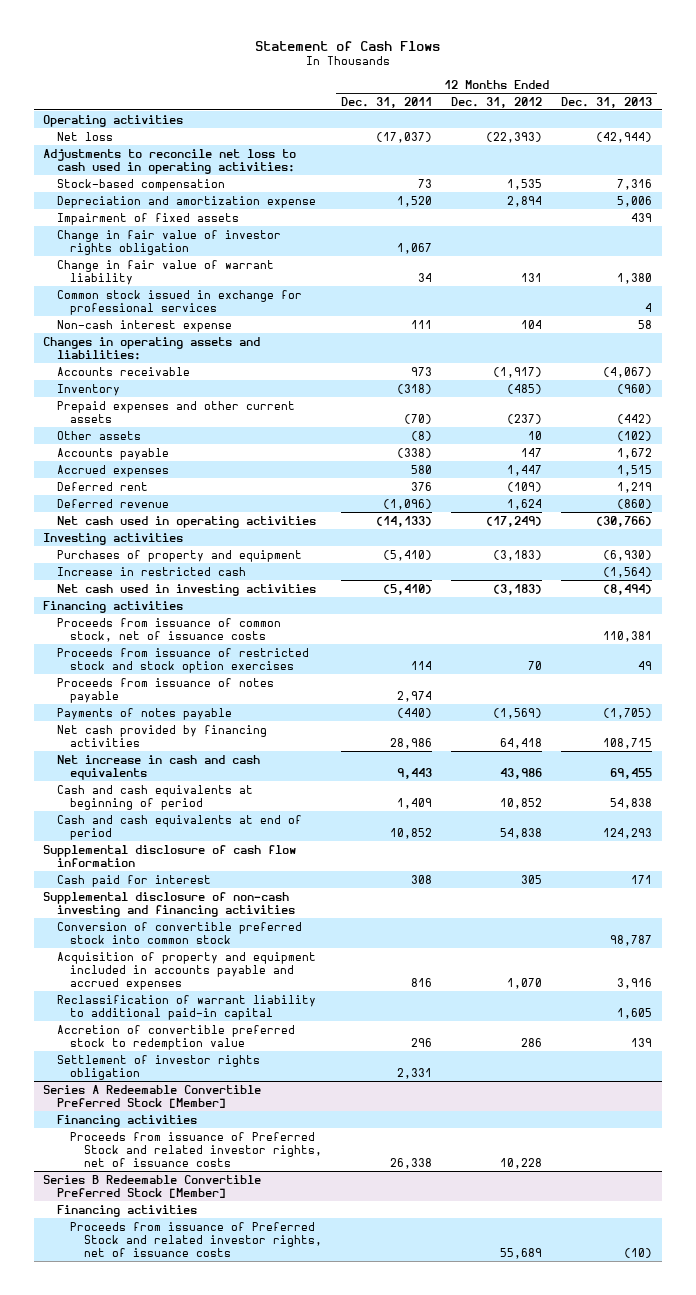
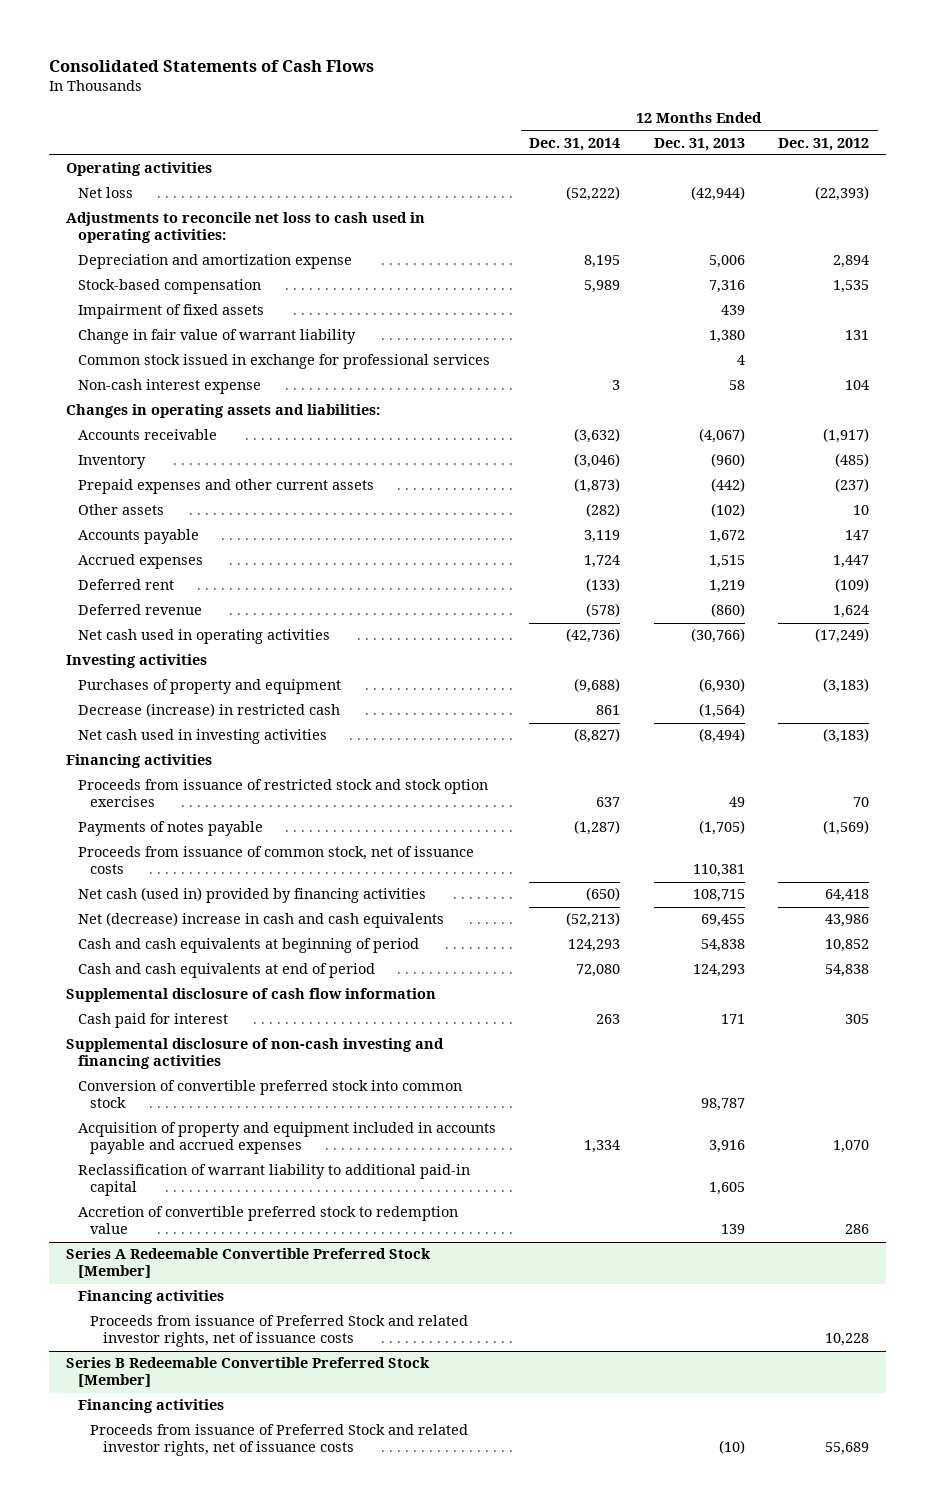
[254,40,440,51] Statement of Cash Flows -> [49,59,375,72] Consolidated Statements of Cash Flows
[340,96,432,108] Dec. 31, 2011 -> none
none -> [529,137,621,151] Dec. 31, 2014
[56,178,225,191] Stock-based compensation -> [78,279,262,295] Stock-based compensation
[56,229,281,255] Change in fair value of investor rights obligation -> none
[56,566,246,576] Increase in restricted cash -> [78,703,341,718] Decrease (increase) in restricted cash
[56,677,274,703] Proceeds from issuance of notes payable -> none
[56,617,281,642] Proceeds from issuance of common stock, net of issuance costs -> [78,846,475,875] Proceeds from issuance of common stock, net of issuance costs
[56,724,267,747] Net cash provided by financing activities -> [78,887,427,904] Net cash (used in) provided by financing activities
[56,754,260,780] Net increase in cash and cash equivalents -> [78,912,445,929] Net (decrease) increase in cash and cash equivalents
[56,1054,260,1080] Settlement of investor rights obligation -> none

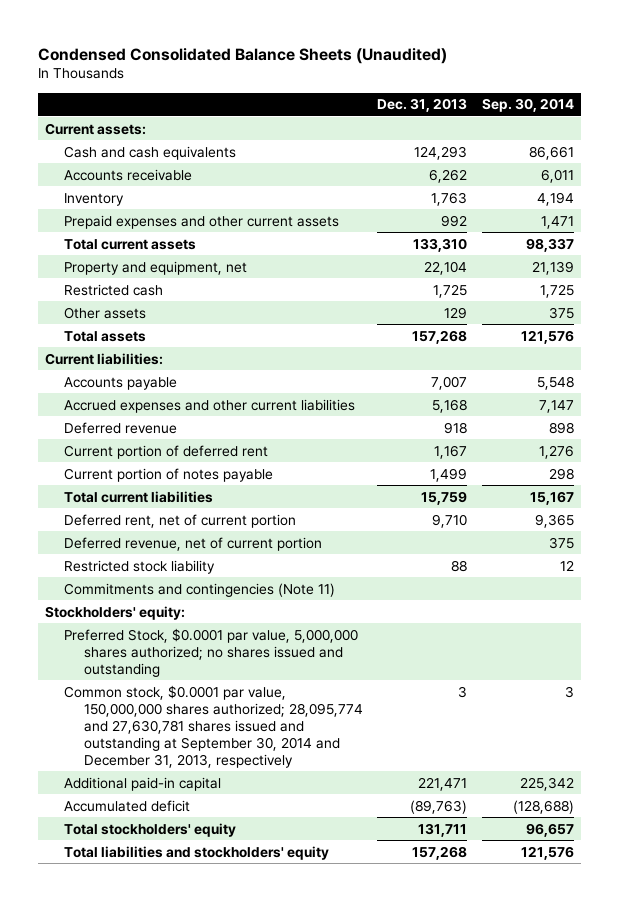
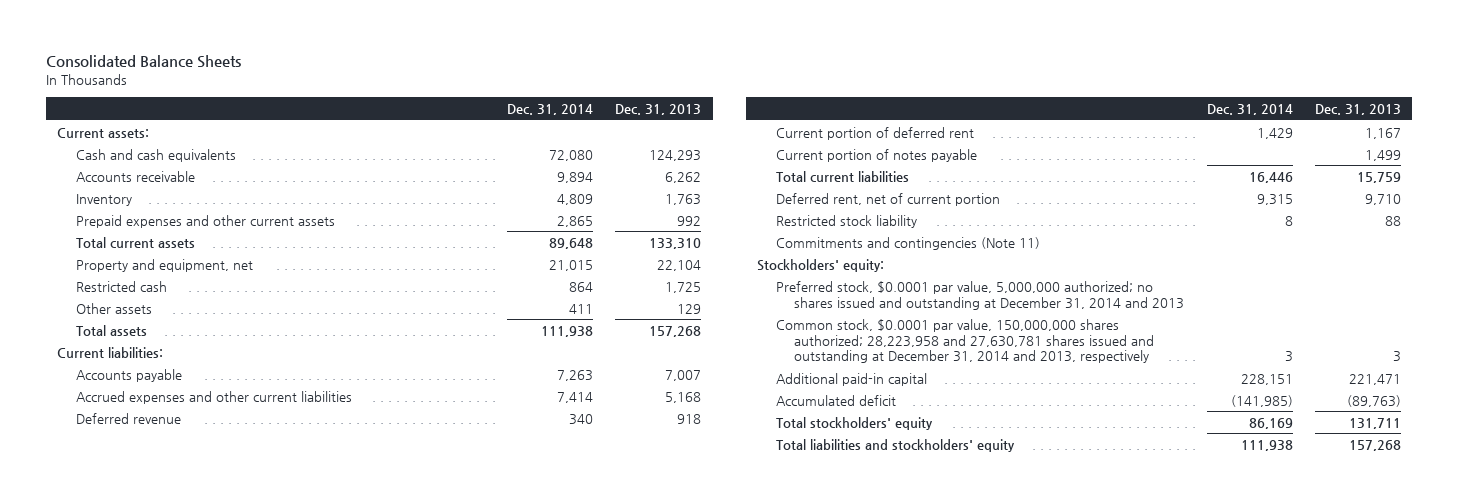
[37,47,447,64] Condensed Consolidated Balance Sheets (Unaudited) -> [45,55,241,69] Consolidated Balance Sheets
[482,98,575,113] Sep. 30, 2014 -> none
none -> [506,104,593,116] Dec. 31, 2014
[64,536,323,551] Deferred revenue, net of current portion -> none
[64,627,359,677] Preferred Stock, $0.0001 par value, 5,000,000 shares authorized; no shares issued and outstanding -> [775,280,1185,310] Preferred stock, $0.0001 par value, 5,000,000 authorized; no shares issued and outstanding at December 31, 2014 and 2013
[64,684,363,768] Common stock, $0.0001 par value, 150,000,000 shares authorized; 28,095,774 and 27,630,781 shares issued and outstanding at September 30, 2014 and December 31, 2013, respectively -> [775,318,1155,364] Common stock, $0.0001 par value, 150,000,000 shares authorized; 28,223,958 and 27,630,781 shares issued and outstanding at December 31, 2014 and 2013, respectively

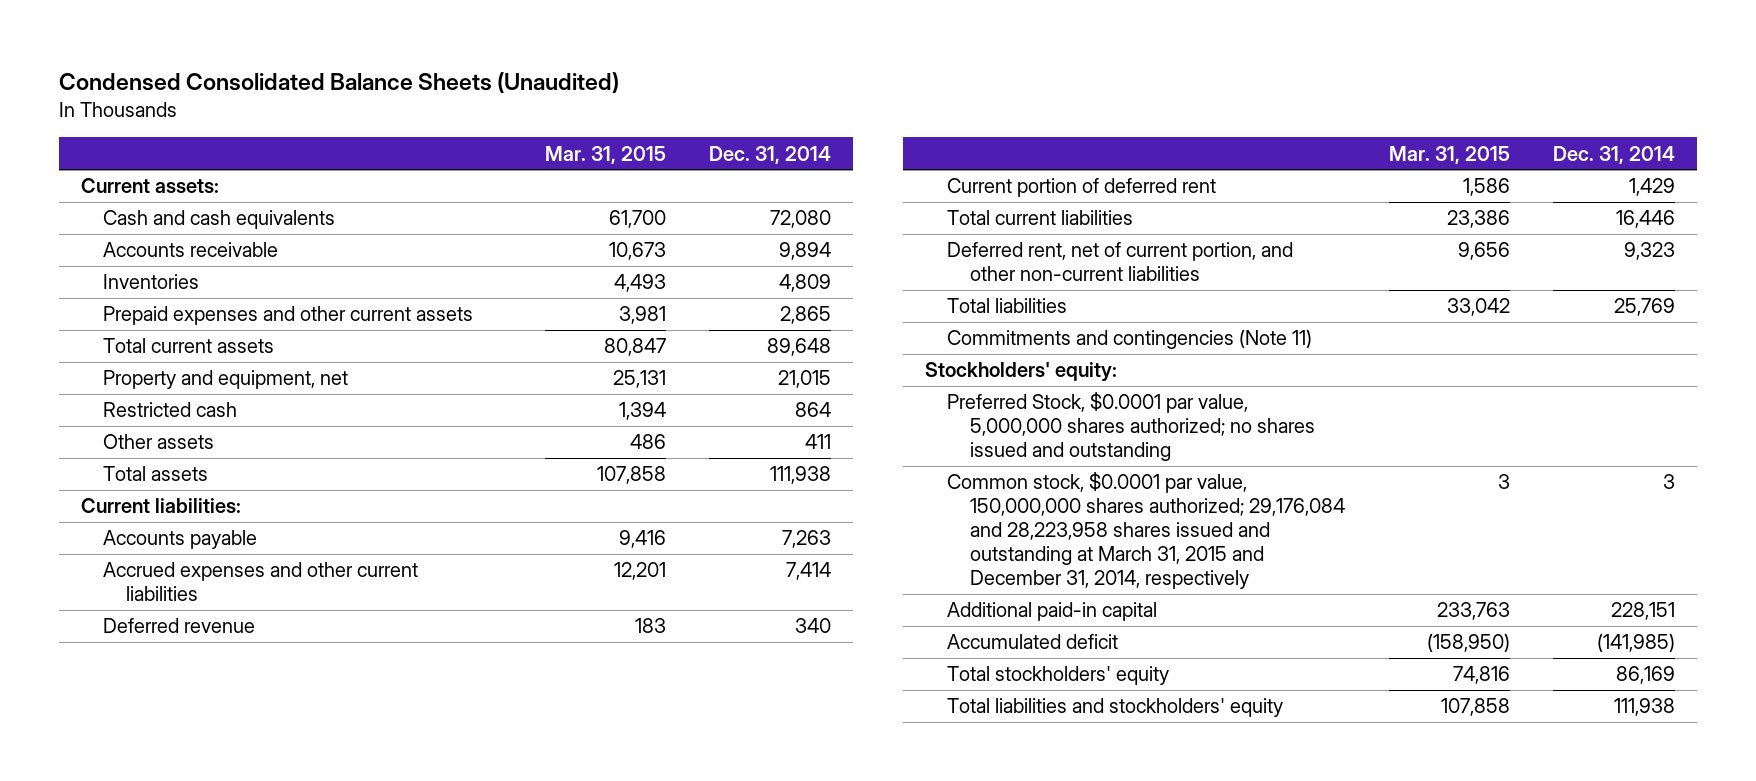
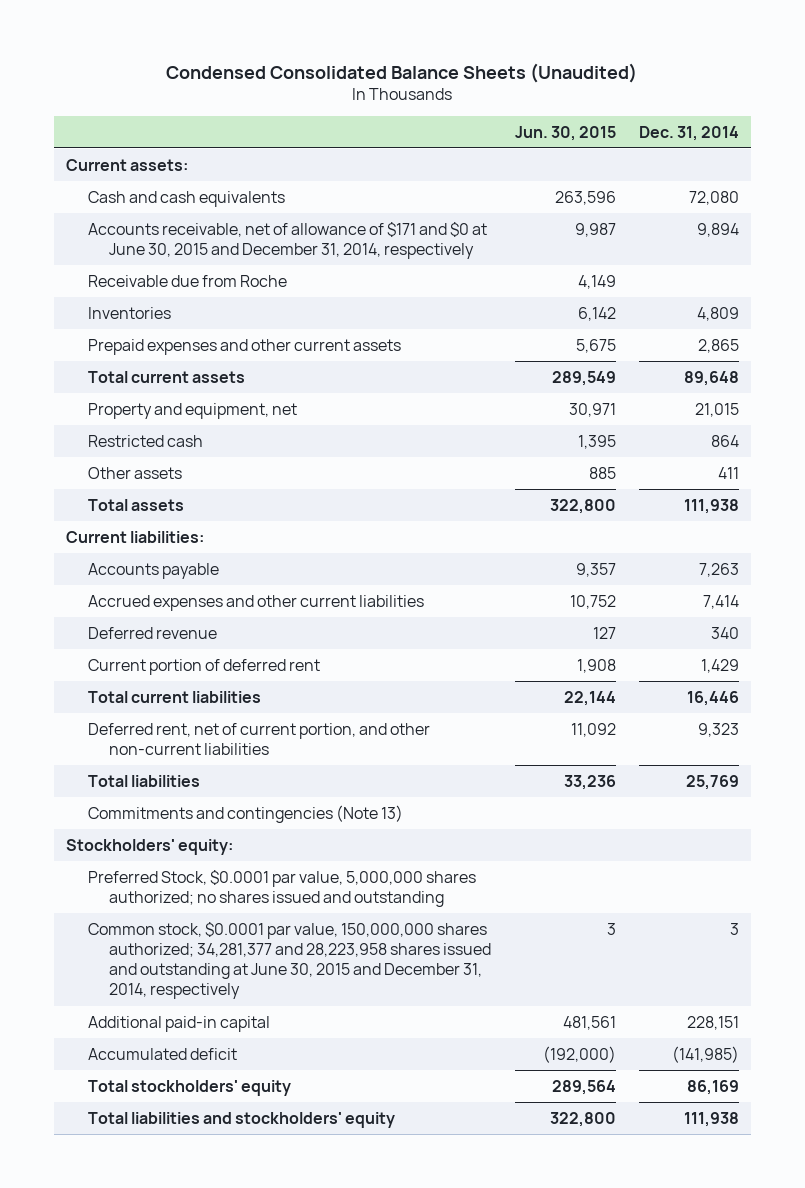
[544,145,666,164] Mar. 31, 2015 -> none
none -> [514,125,616,141] Jun. 30, 2015
[103,242,279,258] Accounts receivable -> [87,221,487,259] Accounts receivable, net of allowance of $171 and $0 at June 30, 2015 and December 31, 2014, respectively
none -> [87,274,287,287] Receivable due from Roche
[947,329,1313,350] Commitments and contingencies (Note 11) -> [87,804,403,823] Commitments and contingencies (Note 13)
[947,472,1346,590] Common stock, $0.0001 par value, 150,000,000 shares authorized; 29,176,084 and 28,223,958 shares issued and outstanding at March 31, 2015 and December 31, 2014, respectively -> [87,921,492,1000] Common stock, $0.0001 par value, 150,000,000 shares authorized; 34,281,377 and 28,223,958 shares issued and outstanding at June 30, 2015 and December 31, 2014, respectively

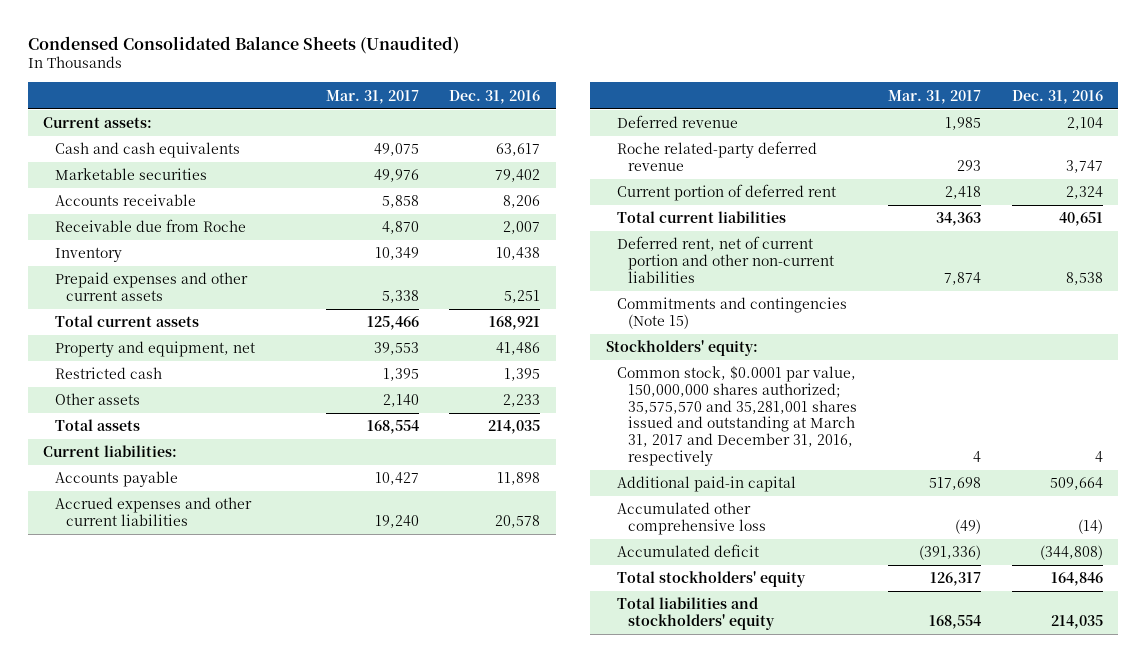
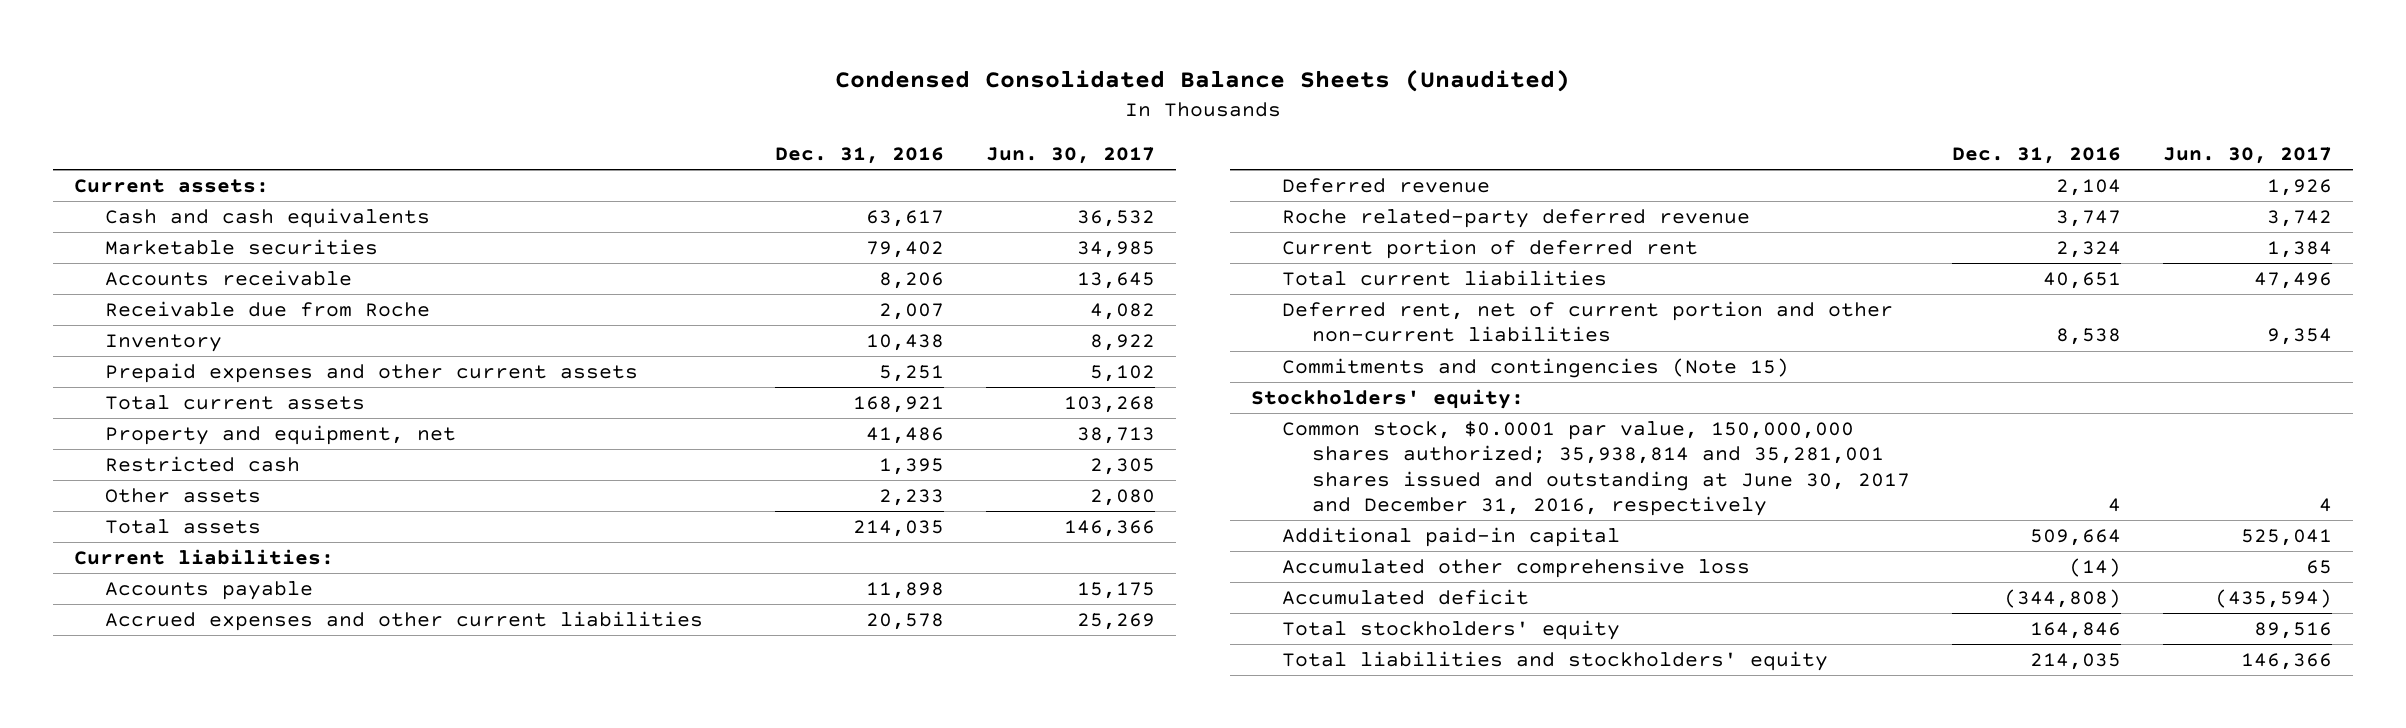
[325,89,419,104] Mar. 31, 2017 -> none
none -> [986,146,1156,164] Jun. 30, 2017
[617,366,858,467] Common stock, $0.0001 par value, 150,000,000 shares authorized; 35,575,570 and 35,281,001 shares issued and outstanding at March 31, 2017 and December 31, 2016, respectively -> [1281,421,1911,516] Common stock, $0.0001 par value, 150,000,000 shares authorized; 35,938,814 and 35,281,001 shares issued and outstanding at June 30, 2017 and December 31, 2016, respectively

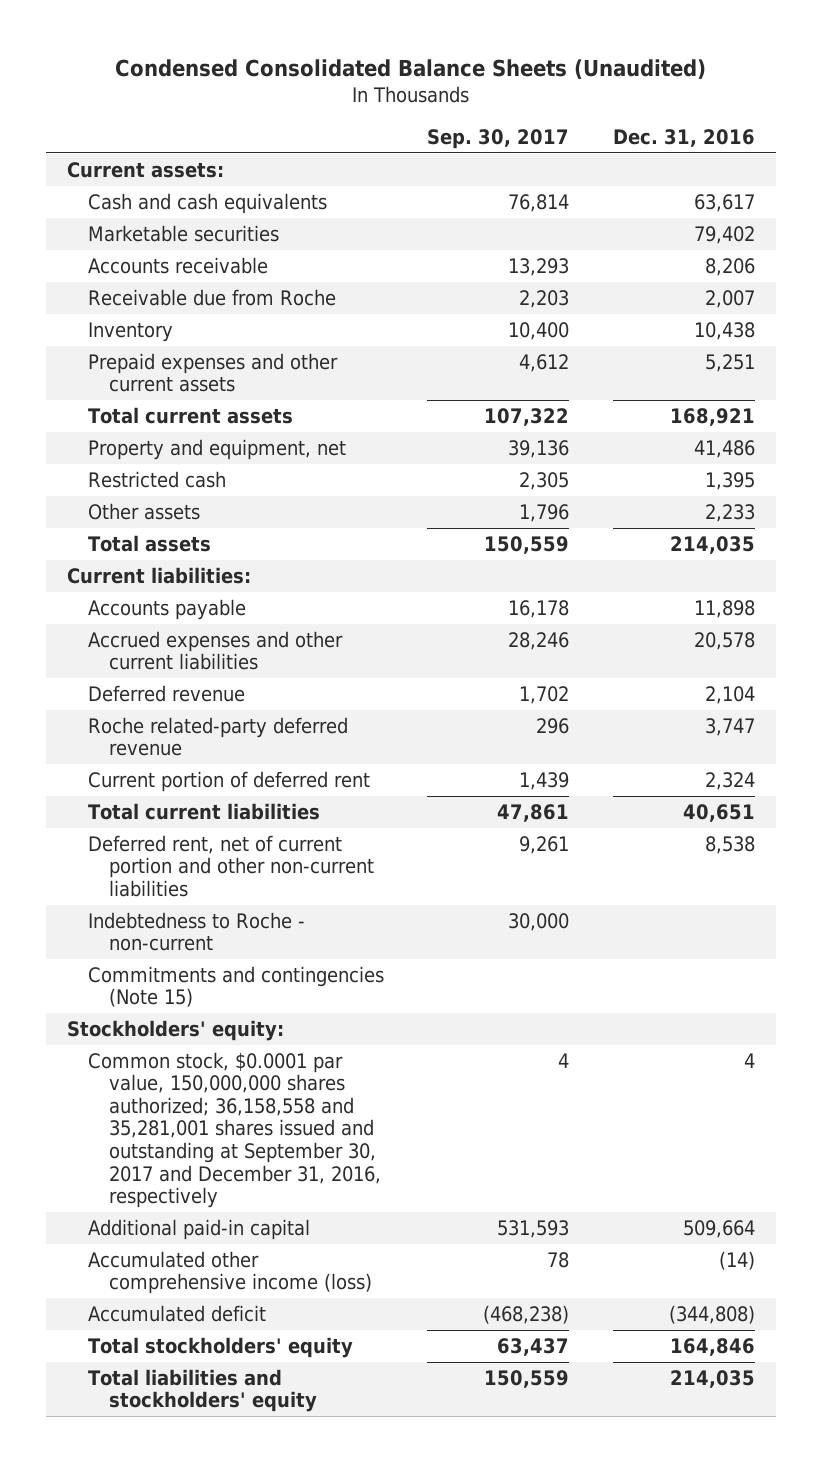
[986,146,1156,164] Jun. 30, 2017 -> none
none -> [427,128,570,149] Sep. 30, 2017
none -> [88,911,306,952] Indebtedness to Roche - non-current
[1281,421,1911,516] Common stock, $0.0001 par value, 150,000,000 shares authorized; 35,938,814 and 35,281,001 shares issued and outstanding at June 30, 2017 and December 31, 2016, respectively -> [88,1051,382,1209] Common stock, $0.0001 par value, 150,000,000 shares authorized; 36,158,558 and 35,281,001 shares issued and outstanding at September 30, 2017 and December 31, 2016, respectively
[1281,558,1750,579] Accumulated other comprehensive loss -> [88,1250,373,1295] Accumulated other comprehensive income (loss)

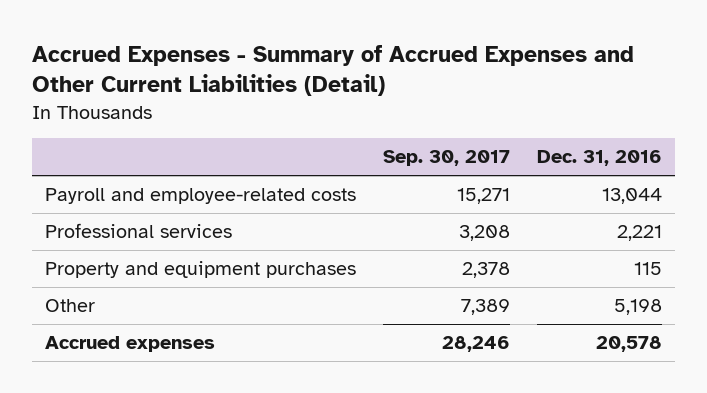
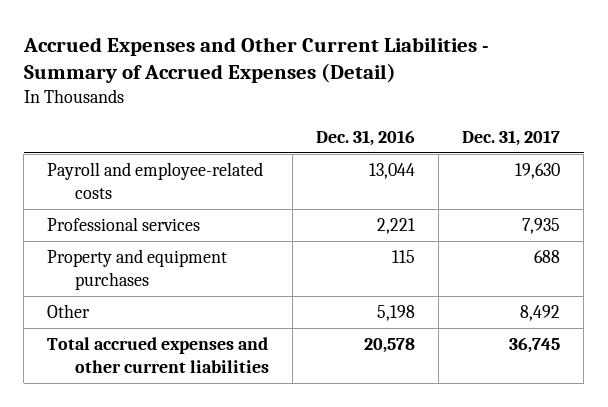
[31,45,634,97] Accrued Expenses - Summary of Accrued Expenses and Other Current Liabilities (Detail) -> [22,36,489,84] Accrued Expenses and Other Current Liabilities - Summary of Accrued Expenses (Detail)
[383,150,511,167] Sep. 30, 2017 -> none
none -> [462,129,561,146] Dec. 31, 2017
[45,336,216,353] Accrued expenses -> [47,336,270,373] Total accrued expenses and other current liabilities

